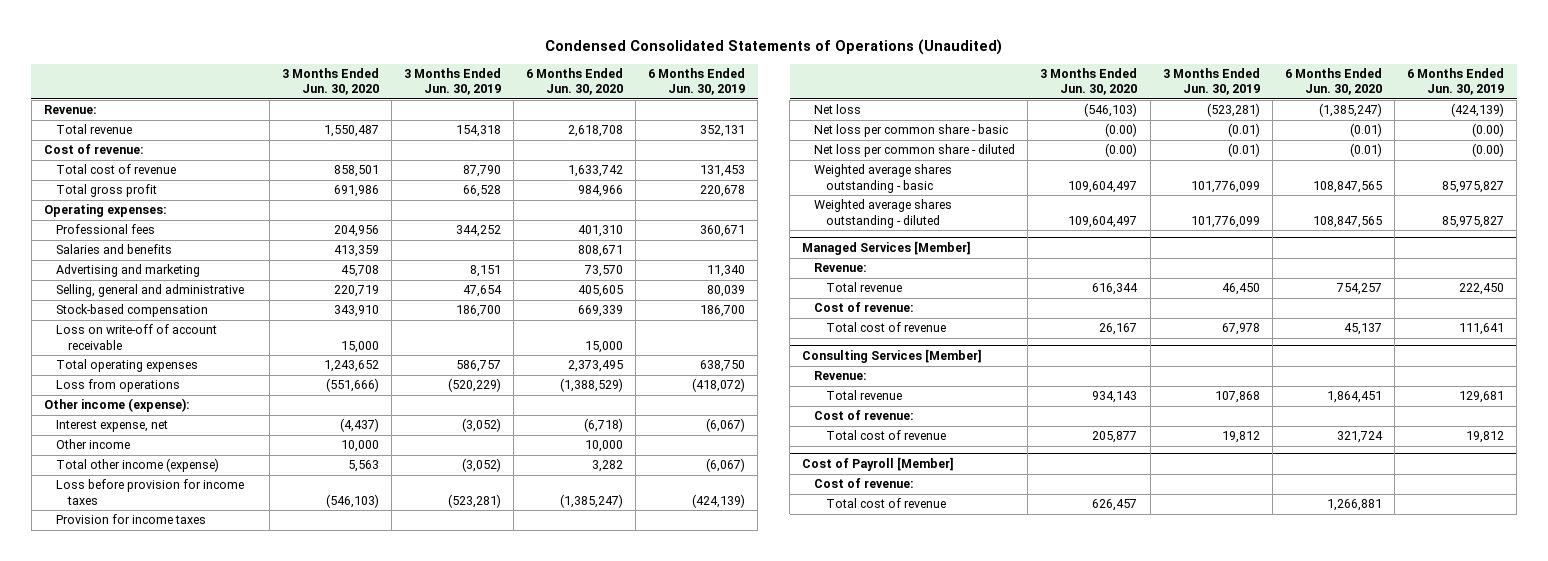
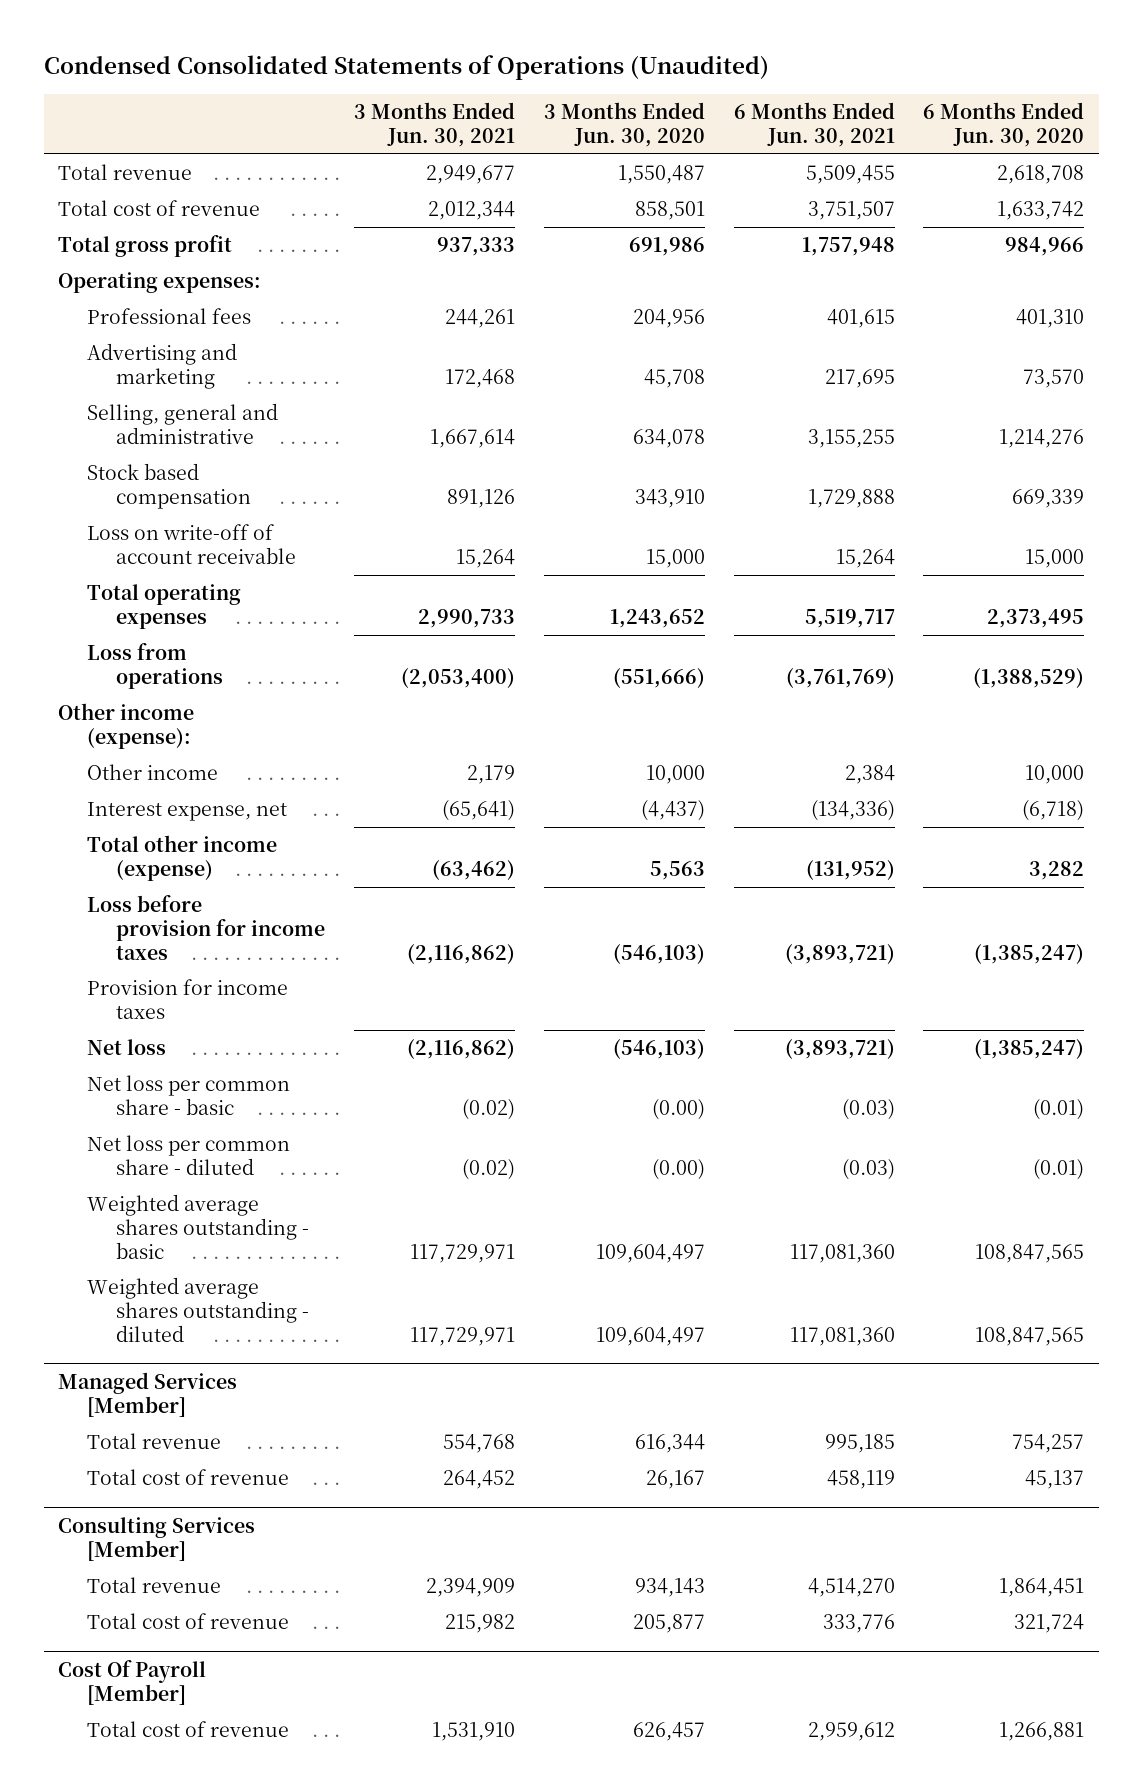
[404,67,502,96] 3 Months Ended Jun. 30, 2019 -> none
[648,67,746,96] 6 Months Ended Jun. 30, 2019 -> none
none -> [353,102,515,147] 3 Months Ended Jun. 30, 2021
none -> [733,102,895,147] 6 Months Ended Jun. 30, 2021
[43,105,97,115] Revenue: -> none
[43,144,144,155] Cost of revenue: -> none
[55,244,172,255] Salaries and benefits -> none
[333,285,379,298] 220,719 -> [632,428,705,448] 634,078
[578,285,624,298] 405,605 -> [999,428,1085,448] 1,214,276
[55,304,208,318] Stock-based compensation -> [87,463,252,509] Stock based compensation
[55,420,168,433] Interest expense, net -> [87,802,288,822] Interest expense, net
[814,263,868,273] Revenue: -> none
[814,302,915,313] Cost of revenue: -> none
[814,371,868,381] Revenue: -> none
[814,410,915,421] Cost of revenue: -> none
[814,478,915,489] Cost of revenue: -> none
[802,457,955,472] Cost of Payroll [Member] -> [58,1660,207,1705] Cost Of Payroll [Member]

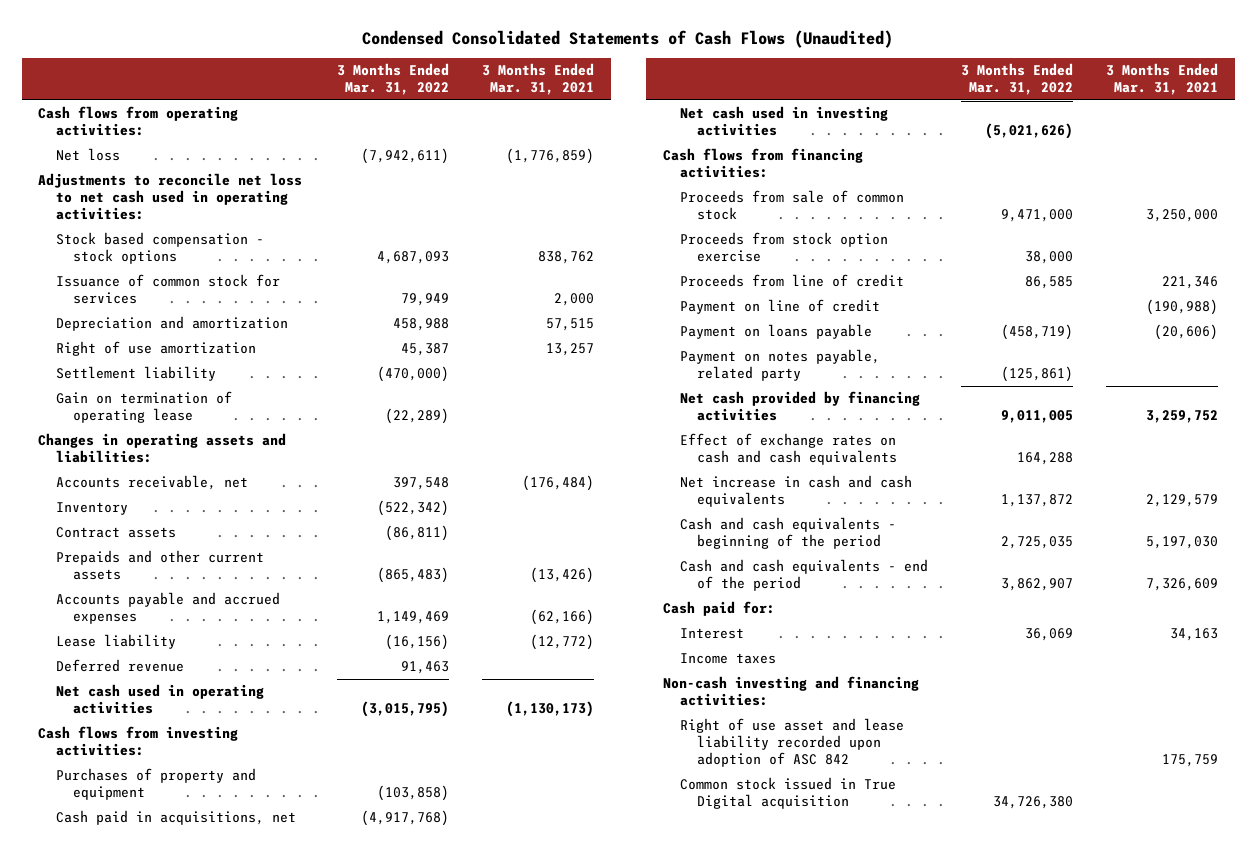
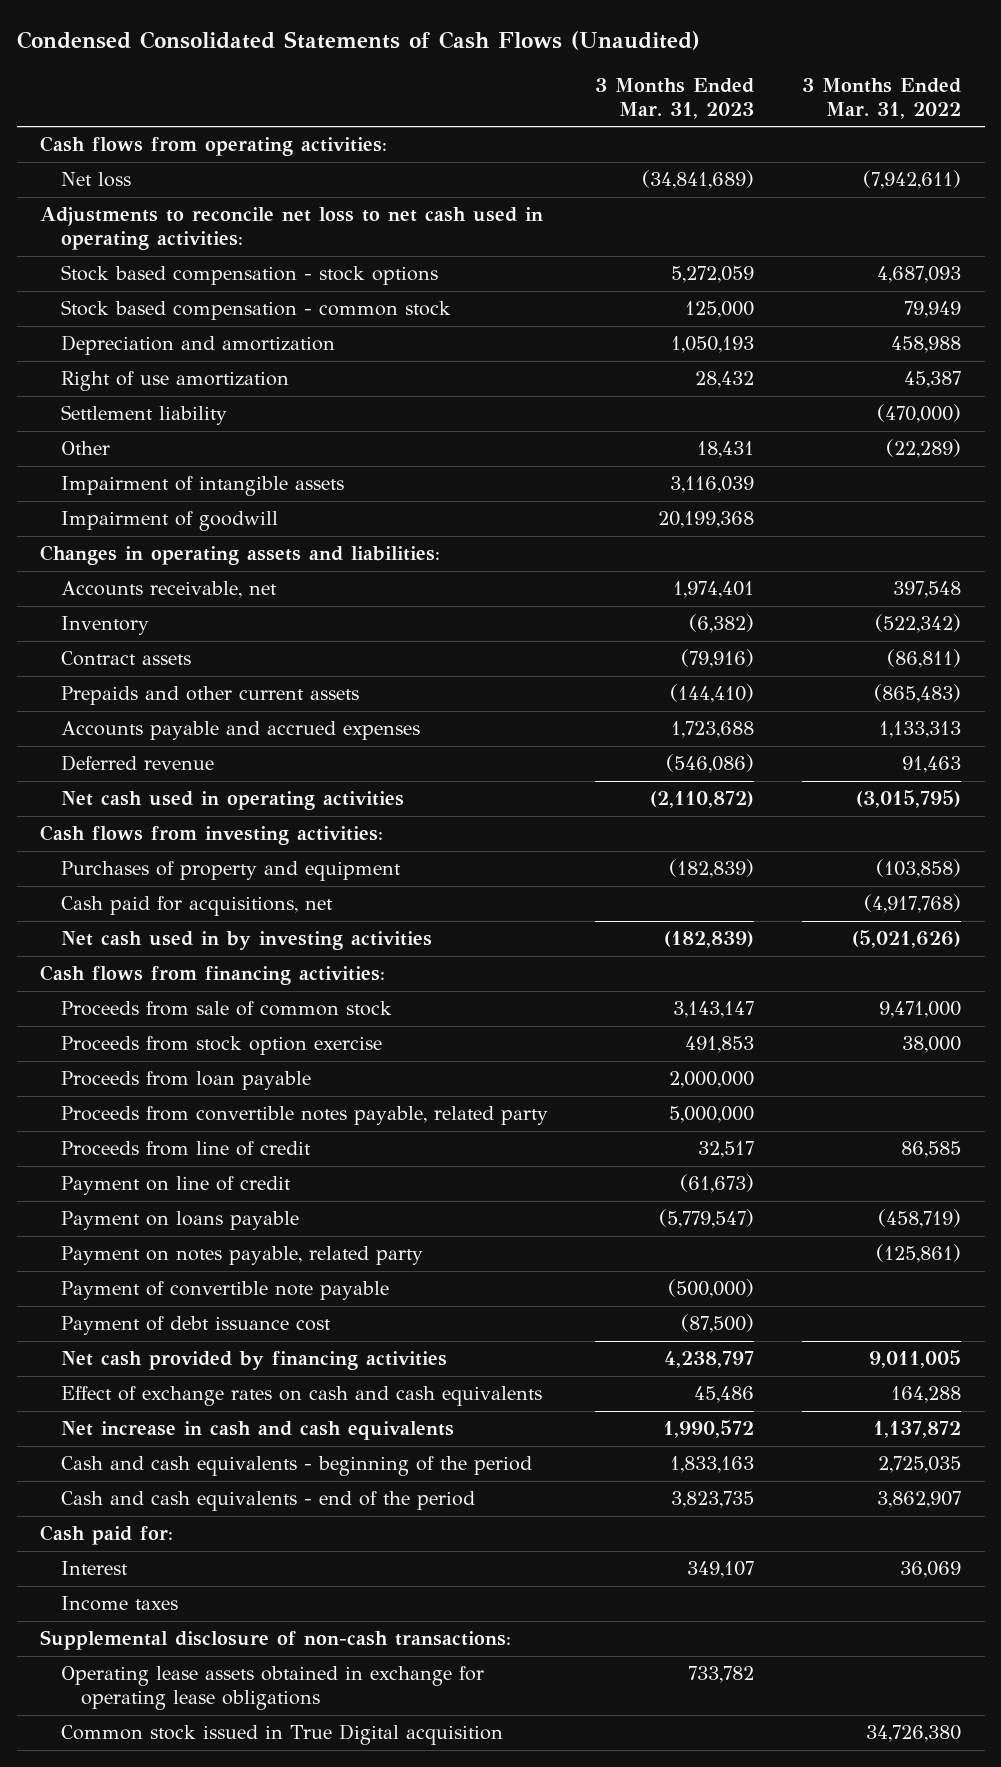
[482,63,595,96] 3 Months Ended Mar. 31, 2021 -> none
none -> [595,78,755,120] 3 Months Ended Mar. 31, 2023
[55,274,280,305] Issuance of common stock for services -> [60,300,451,321] Stock based compensation - common stock
[55,391,232,424] Gain on termination of operating lease -> [60,441,110,456] Other
none -> [60,476,344,497] Impairment of intangible assets
none -> [60,511,278,532] Impairment of goodwill
[55,634,176,650] Lease liability -> none
[376,611,449,625] 1,149,469 -> [878,721,961,739] 1,133,313
[55,810,296,826] Cash paid in acquisitions, net -> [60,896,333,917] Cash paid for acquisitions, net
[680,106,889,137] Net cash used in investing activities -> [60,931,432,951] Net cash used in by investing activities
none -> [60,1071,311,1091] Proceeds from loan payable
none -> [60,1106,548,1126] Proceeds from convertible notes payable, related party
none -> [60,1281,389,1301] Payment of convertible note payable
none -> [60,1316,331,1336] Payment of debt issuance cost
[680,718,905,768] Right of use asset and lease liability recorded upon adoption of ASC 842 -> none
[662,676,919,707] Non-cash investing and financing activities: -> [40,1630,512,1651] Supplemental disclosure of non-cash transactions:
none -> [60,1666,484,1711] Operating lease assets obtained in exchange for operating lease obligations

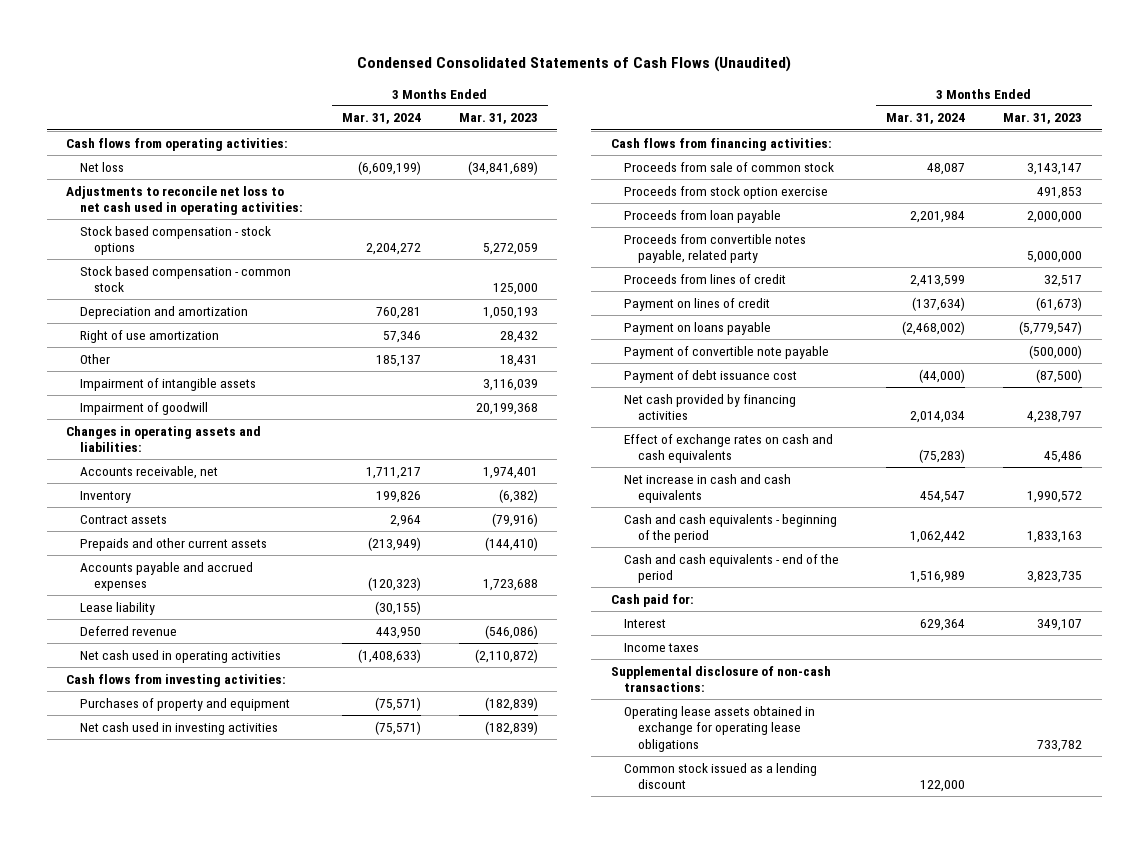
[801,78,961,120] 3 Months Ended Mar. 31, 2022 -> none
none -> [341,113,421,125] Mar. 31, 2024
[60,405,227,426] Settlement liability -> none
none -> [80,601,156,615] Lease liability
[60,896,333,917] Cash paid for acquisitions, net -> none
[60,931,432,951] Net cash used in by investing activities -> [80,721,279,735] Net cash used in investing activities
[60,1141,311,1157] Proceeds from line of credit -> [624,273,787,284] Proceeds from lines of credit
[60,1176,291,1196] Payment on line of credit -> [624,297,771,311] Payment on lines of credit
[60,1246,423,1266] Payment on notes payable, related party -> none
[60,1724,503,1746] Common stock issued in True Digital acquisition -> none
none -> [624,762,818,790] Common stock issued as a lending discount

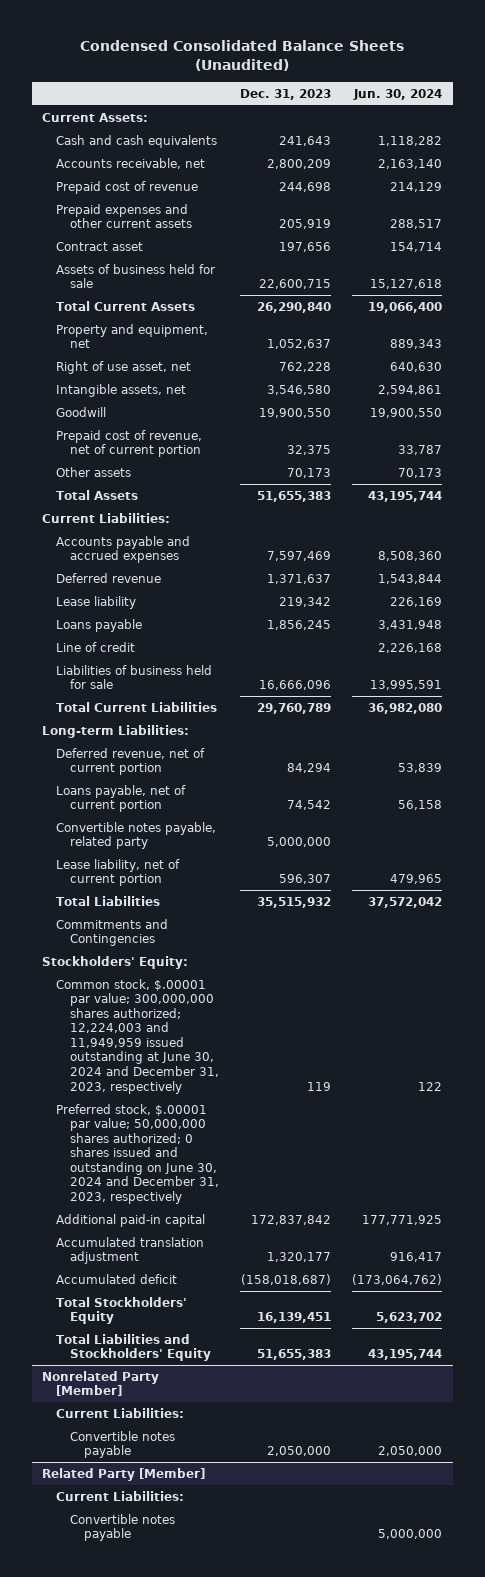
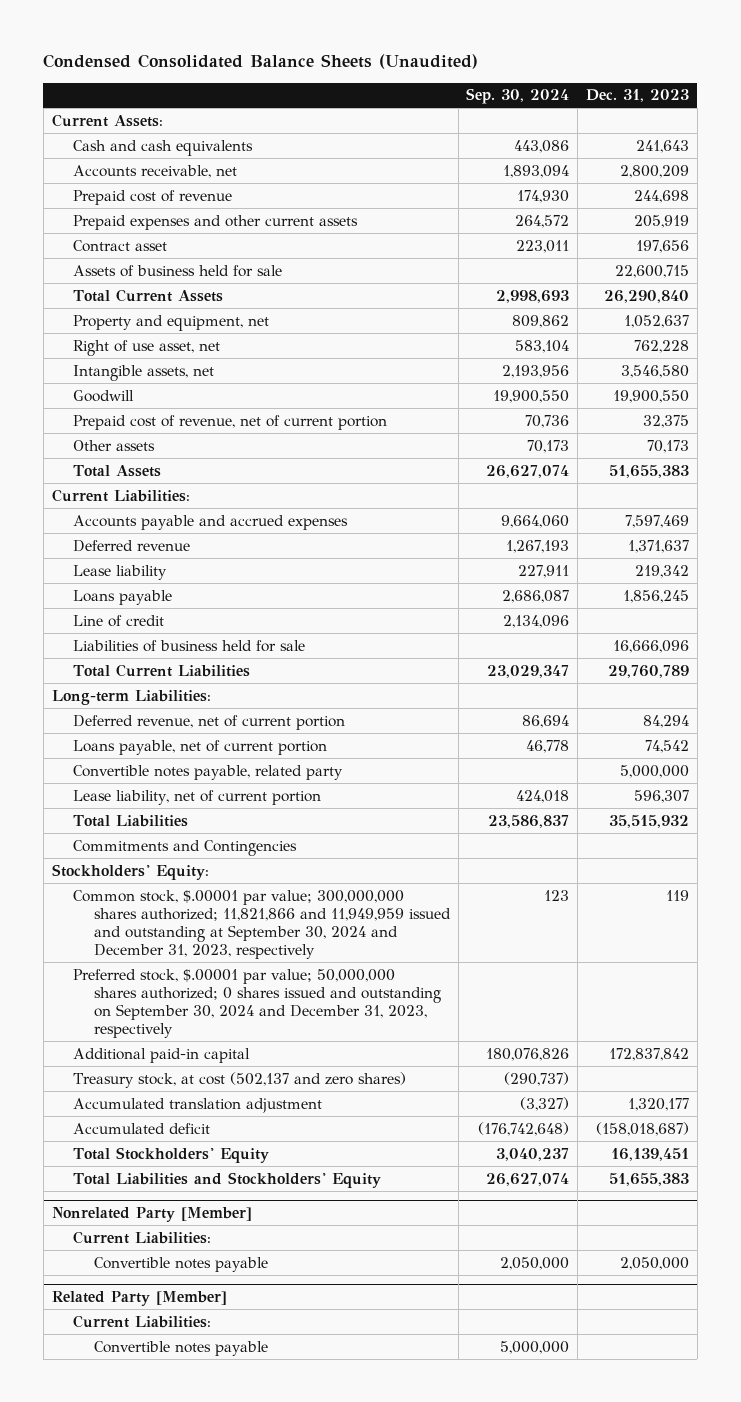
[353,88,443,100] Jun. 30, 2024 -> none
none -> [466,88,570,105] Sep. 30, 2024
[56,978,220,1094] Common stock, $.00001 par value; 300,000,000 shares authorized; 12,224,003 and 11,949,959 issued outstanding at June 30, 2024 and December 31, 2023, respectively -> [72,889,451,960] Common stock, $.00001 par value; 300,000,000 shares authorized; 11,821,866 and 11,949,959 issued and outstanding at September 30, 2024 and December 31, 2023, respectively
[56,1103,220,1204] Preferred stock, $.00001 par value; 50,000,000 shares authorized; 0 shares issued and outstanding on June 30, 2024 and December 31, 2023, respectively -> [72,968,441,1039] Preferred stock, $.00001 par value; 50,000,000 shares authorized; 0 shares issued and outstanding on September 30, 2024 and December 31, 2023, respectively
none -> [72,1071,406,1088] Treasury stock, at cost (502,137 and zero shares)

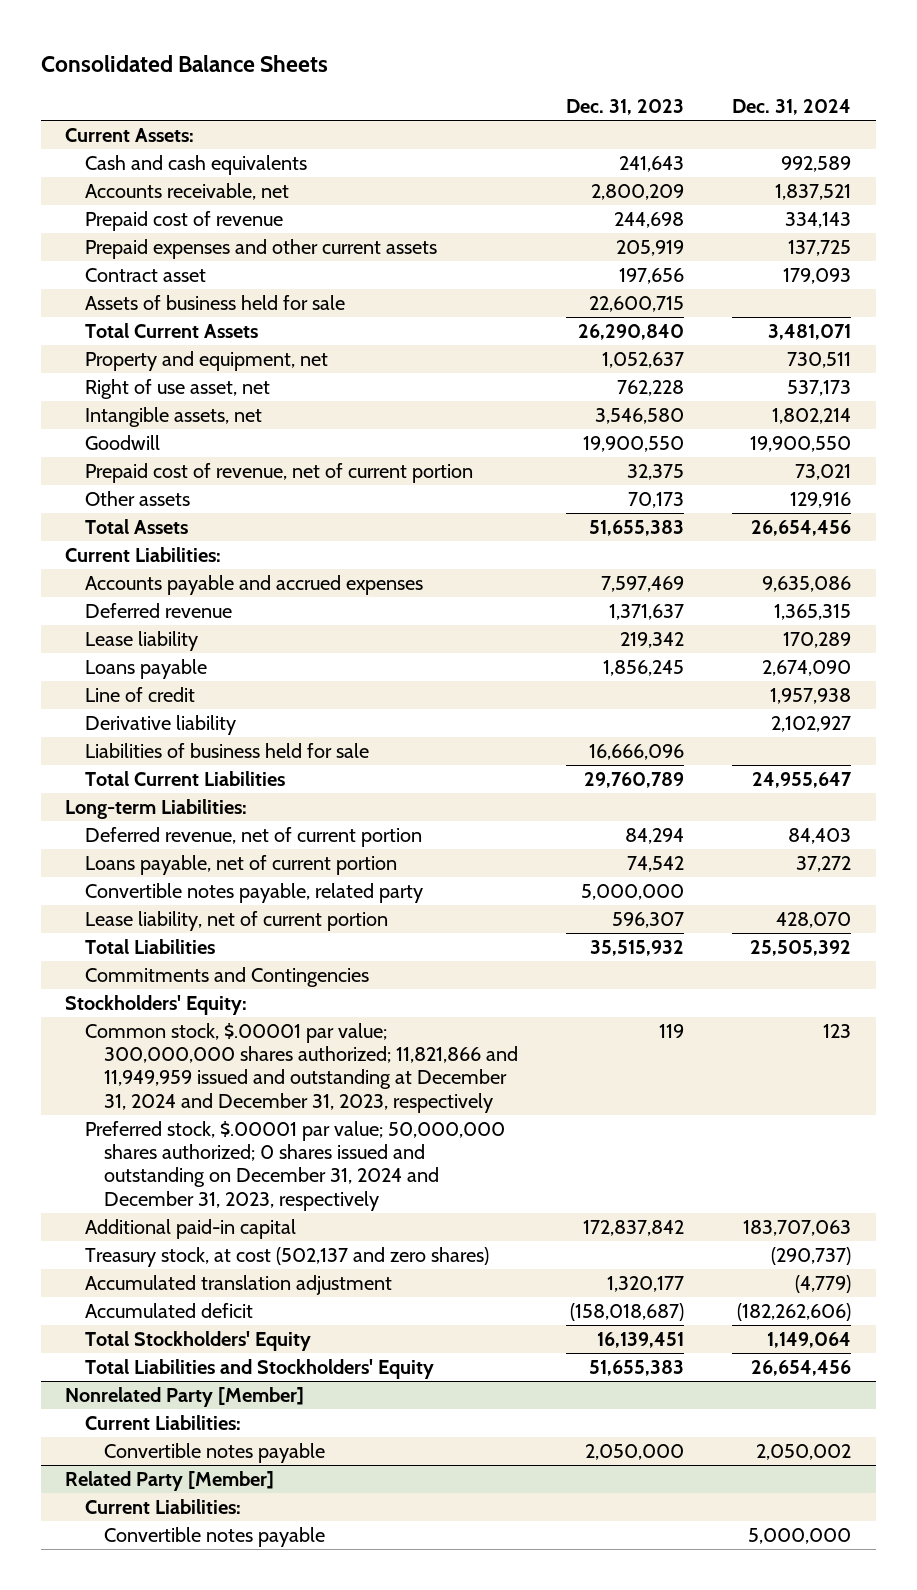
[43,54,479,70] Condensed Consolidated Balance Sheets (Unaudited) -> [41,54,329,72] Consolidated Balance Sheets
[466,88,570,105] Sep. 30, 2024 -> none
none -> [732,98,852,115] Dec. 31, 2024
none -> [84,715,236,736] Derivative liability
[72,889,451,960] Common stock, $.00001 par value; 300,000,000 shares authorized; 11,821,866 and 11,949,959 issued and outstanding at September 30, 2024 and December 31, 2023, respectively -> [84,1023,518,1113] Common stock, $.00001 par value; 300,000,000 shares authorized; 11,821,866 and 11,949,959 issued and outstanding at December 31, 2024 and December 31, 2023, respectively
[72,968,441,1039] Preferred stock, $.00001 par value; 50,000,000 shares authorized; 0 shares issued and outstanding on September 30, 2024 and December 31, 2023, respectively -> [84,1121,505,1211] Preferred stock, $.00001 par value; 50,000,000 shares authorized; 0 shares issued and outstanding on December 31, 2024 and December 31, 2023, respectively

